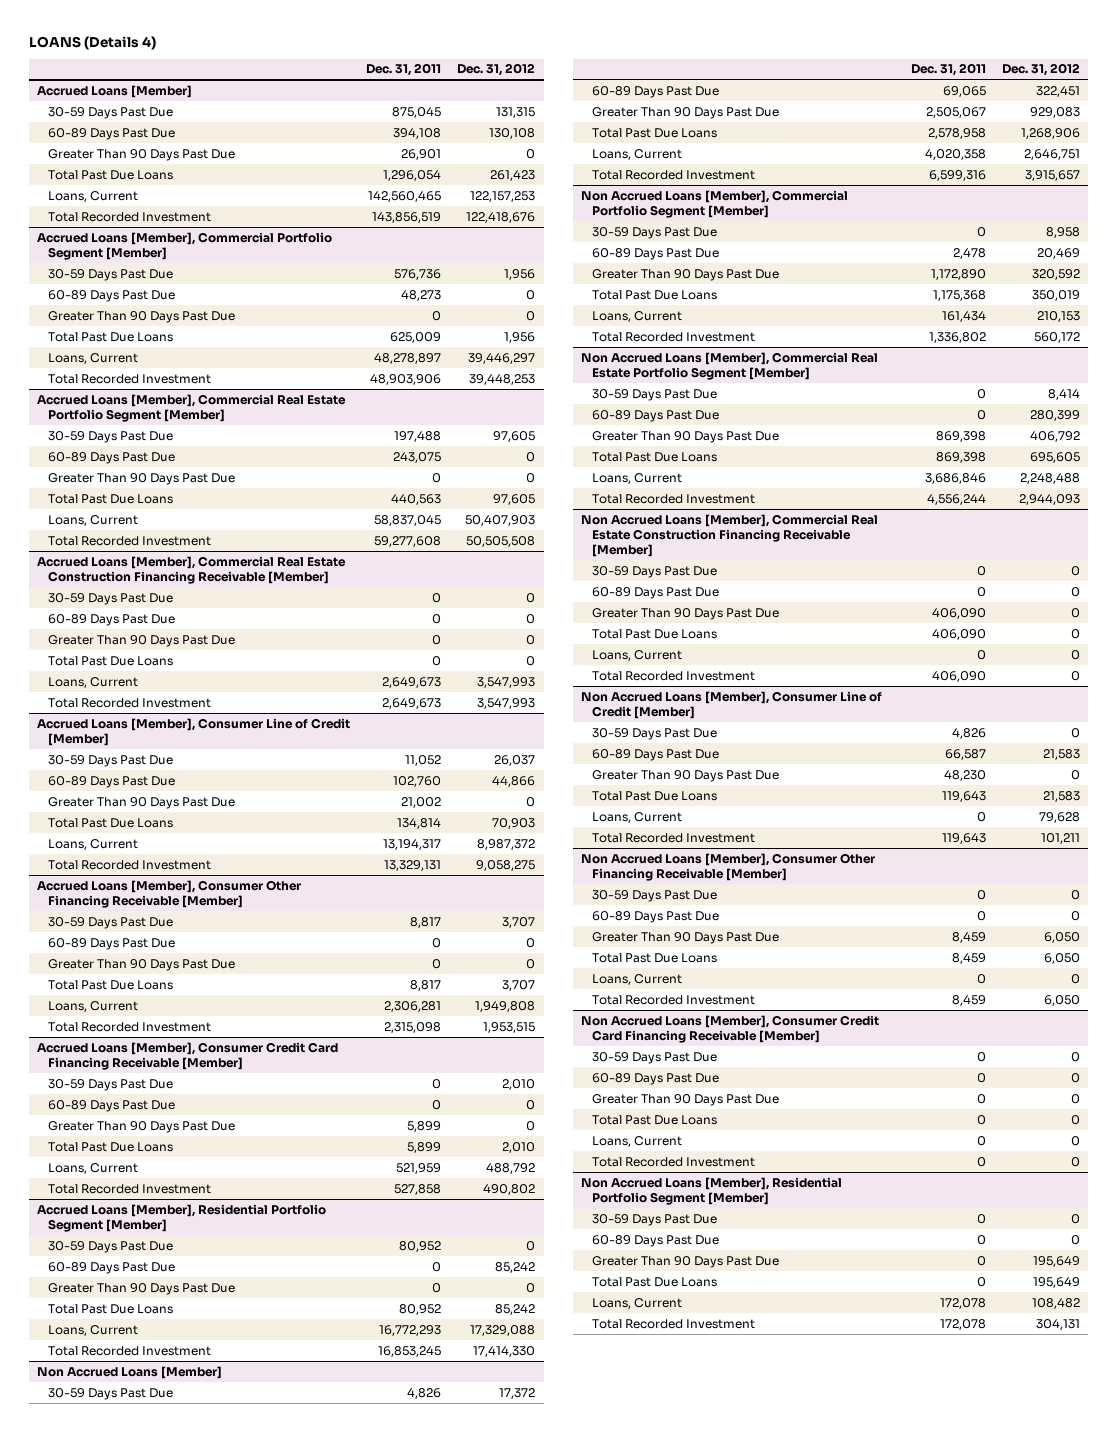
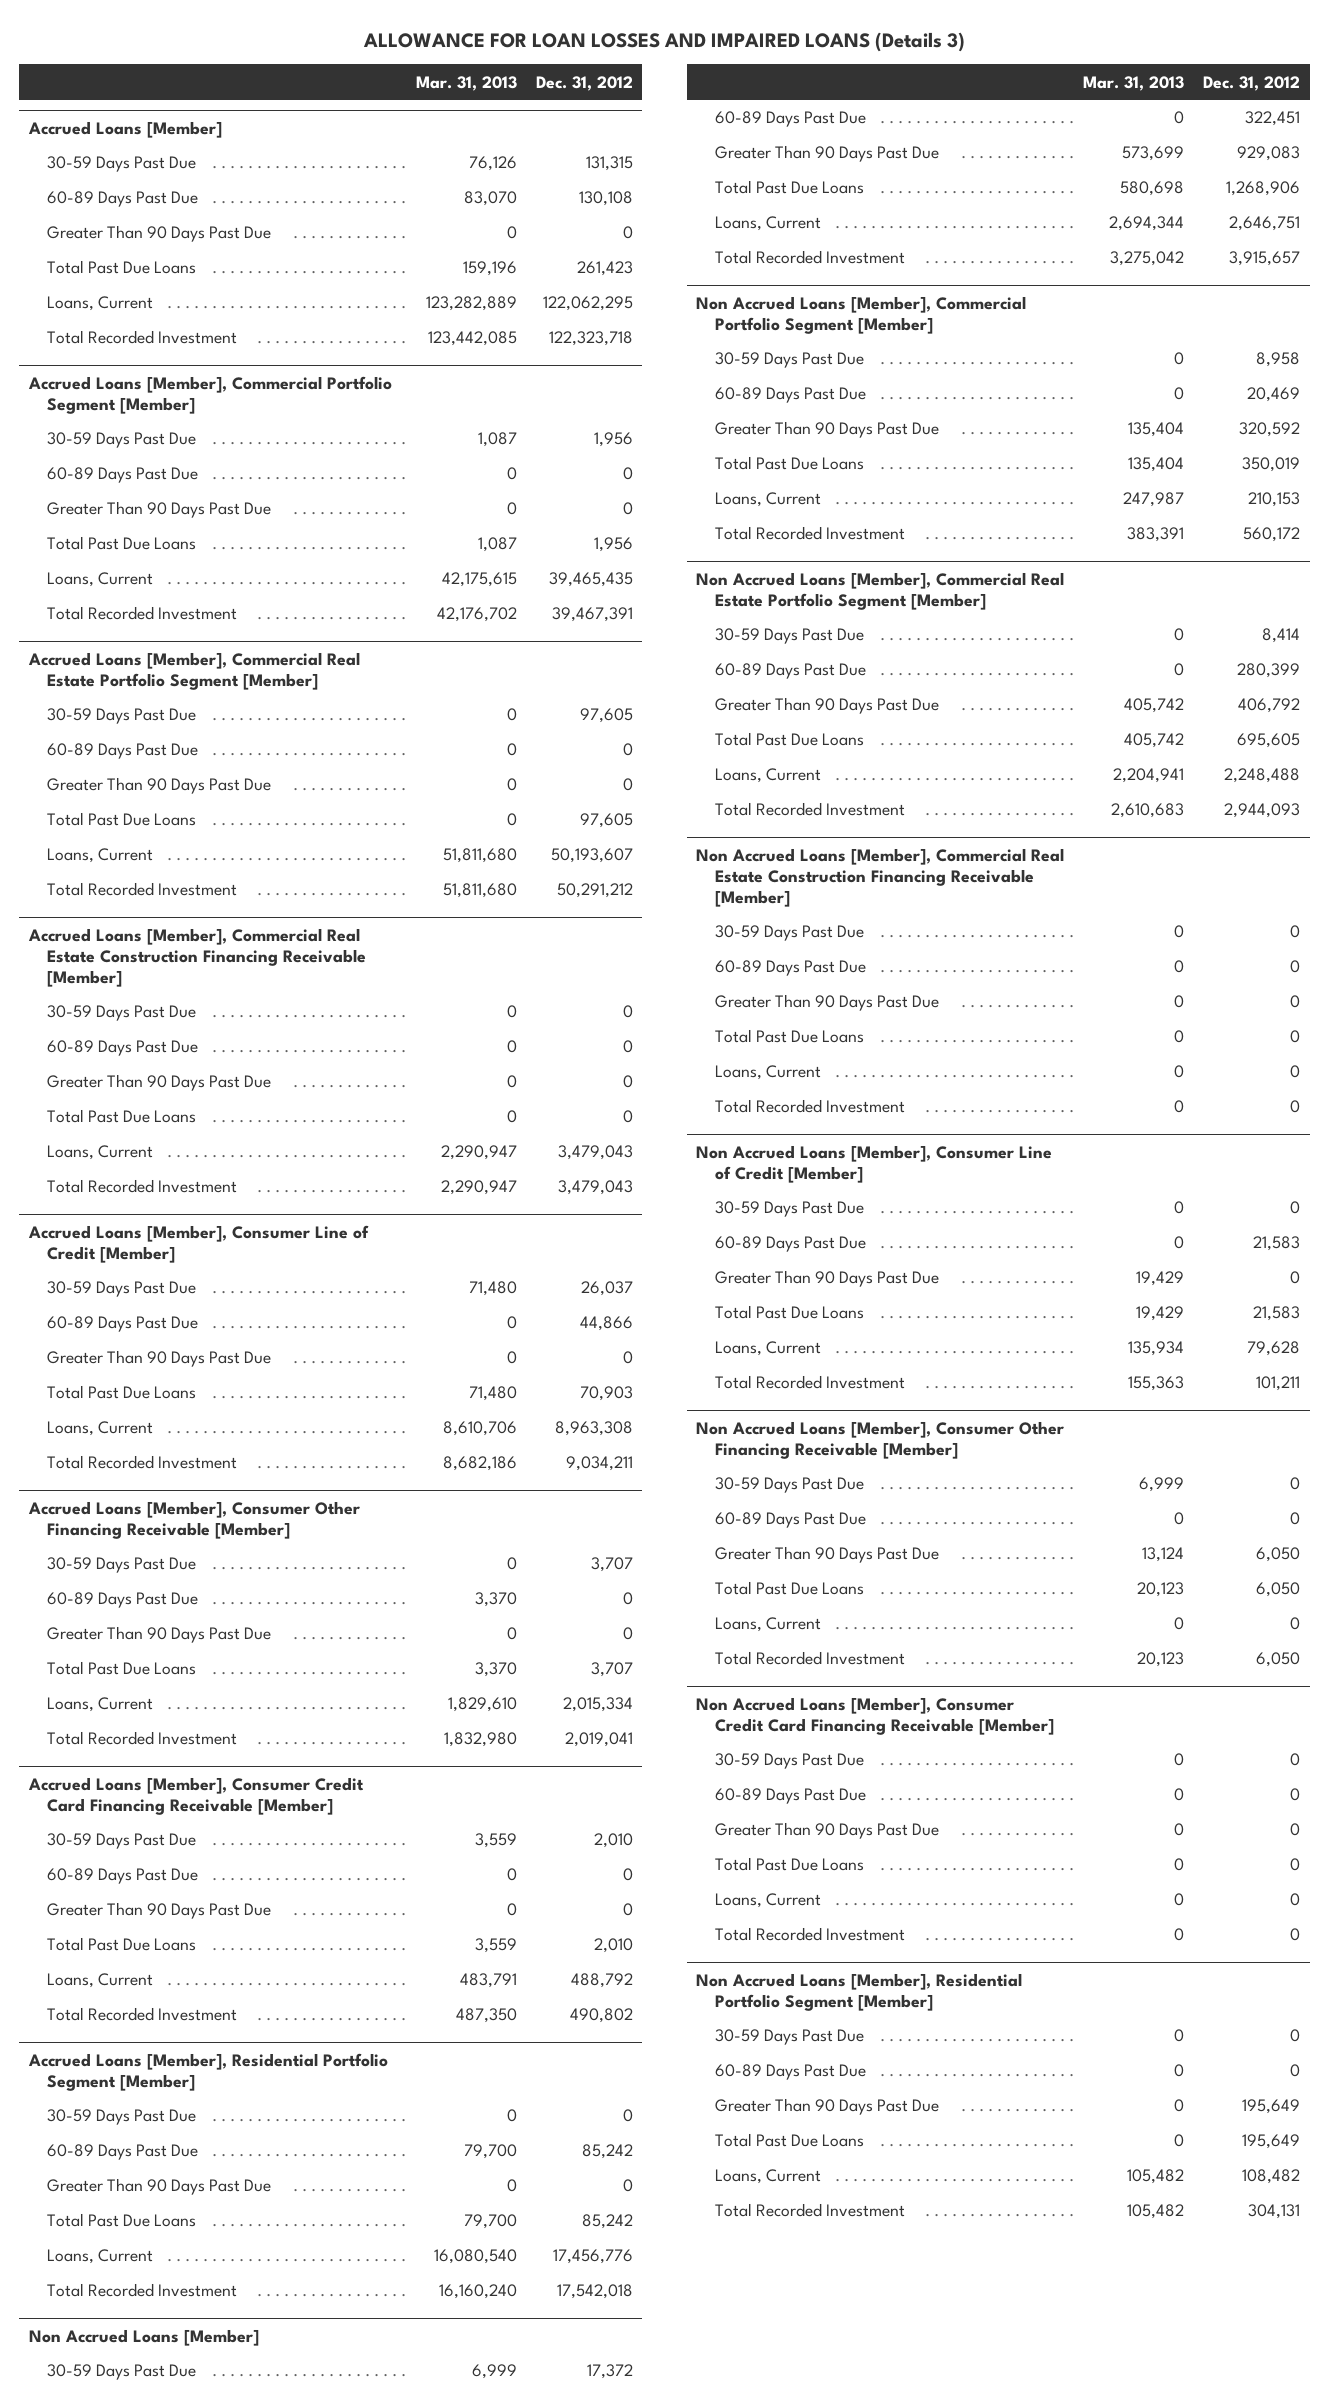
[28,36,156,51] LOANS (Details 4) -> [362,31,965,52] ALLOWANCE FOR LOAN LOSSES AND IMPAIRED LOANS (Details 3)
[366,63,442,77] Dec. 31, 2011 -> none
none -> [415,75,517,91] Mar. 31, 2013
[470,190,536,202] 122,157,253 -> [542,296,633,312] 122,062,295
[466,211,536,223] 122,418,676 -> [548,331,633,347] 122,323,718
[468,352,536,364] 39,446,297 -> [548,572,633,588] 39,465,435
[469,373,536,385] 39,448,253 -> [551,607,633,623] 39,467,391
[465,514,536,526] 50,407,903 -> [550,848,633,864] 50,193,607
[466,535,536,547] 50,505,508 -> [556,883,633,899] 50,291,212
[477,676,536,688] 3,547,993 -> [557,1145,633,1161] 3,479,043
[477,697,536,709] 3,547,993 -> [557,1180,633,1196] 3,479,043
[477,838,536,850] 8,987,372 -> [554,1421,633,1437] 8,963,308
[476,859,536,871] 9,058,275 -> [565,1456,633,1472] 9,034,211
[475,1000,536,1012] 1,949,808 -> [562,1697,633,1713] 2,015,334
[483,1021,536,1033] 1,953,515 -> [564,1732,633,1748] 2,019,041
[470,1324,536,1336] 17,329,088 -> [552,2249,633,2265] 17,456,776
[473,1345,536,1357] 17,414,330 -> [556,2284,633,2300] 17,542,018

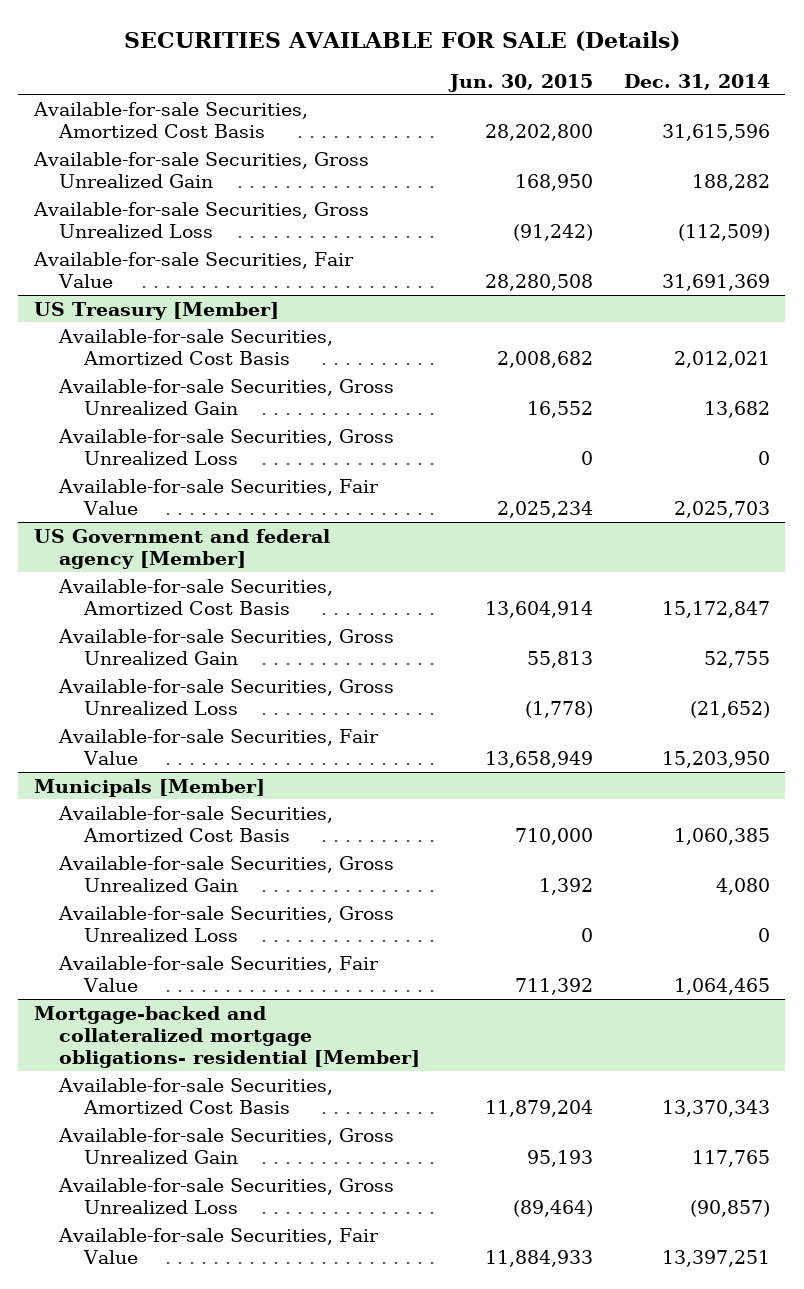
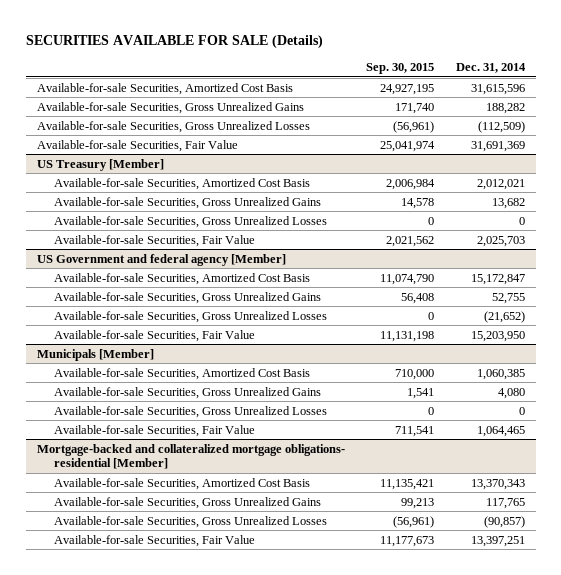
[448,73,594,92] Jun. 30, 2015 -> none
none -> [366,63,435,75] Sep. 30, 2015
[32,151,369,188] Available-for-sale Securities, Gross Unrealized Gain -> [36,101,304,114] Available-for-sale Securities, Gross Unrealized Gains
[32,201,369,238] Available-for-sale Securities, Gross Unrealized Loss -> [36,120,310,133] Available-for-sale Securities, Gross Unrealized Losses
[57,378,394,415] Available-for-sale Securities, Gross Unrealized Gain -> [53,196,321,209] Available-for-sale Securities, Gross Unrealized Gains
[57,428,394,465] Available-for-sale Securities, Gross Unrealized Loss -> [53,215,327,228] Available-for-sale Securities, Gross Unrealized Losses
[57,628,394,665] Available-for-sale Securities, Gross Unrealized Gain -> [53,291,321,304] Available-for-sale Securities, Gross Unrealized Gains
[57,678,394,715] Available-for-sale Securities, Gross Unrealized Loss -> [53,310,327,323] Available-for-sale Securities, Gross Unrealized Losses
[57,855,394,892] Available-for-sale Securities, Gross Unrealized Gain -> [53,386,321,399] Available-for-sale Securities, Gross Unrealized Gains
[57,905,394,942] Available-for-sale Securities, Gross Unrealized Loss -> [53,405,327,418] Available-for-sale Securities, Gross Unrealized Losses
[57,1127,394,1164] Available-for-sale Securities, Gross Unrealized Gain -> [53,496,321,509] Available-for-sale Securities, Gross Unrealized Gains
[57,1177,394,1214] Available-for-sale Securities, Gross Unrealized Loss -> [53,515,327,528] Available-for-sale Securities, Gross Unrealized Losses

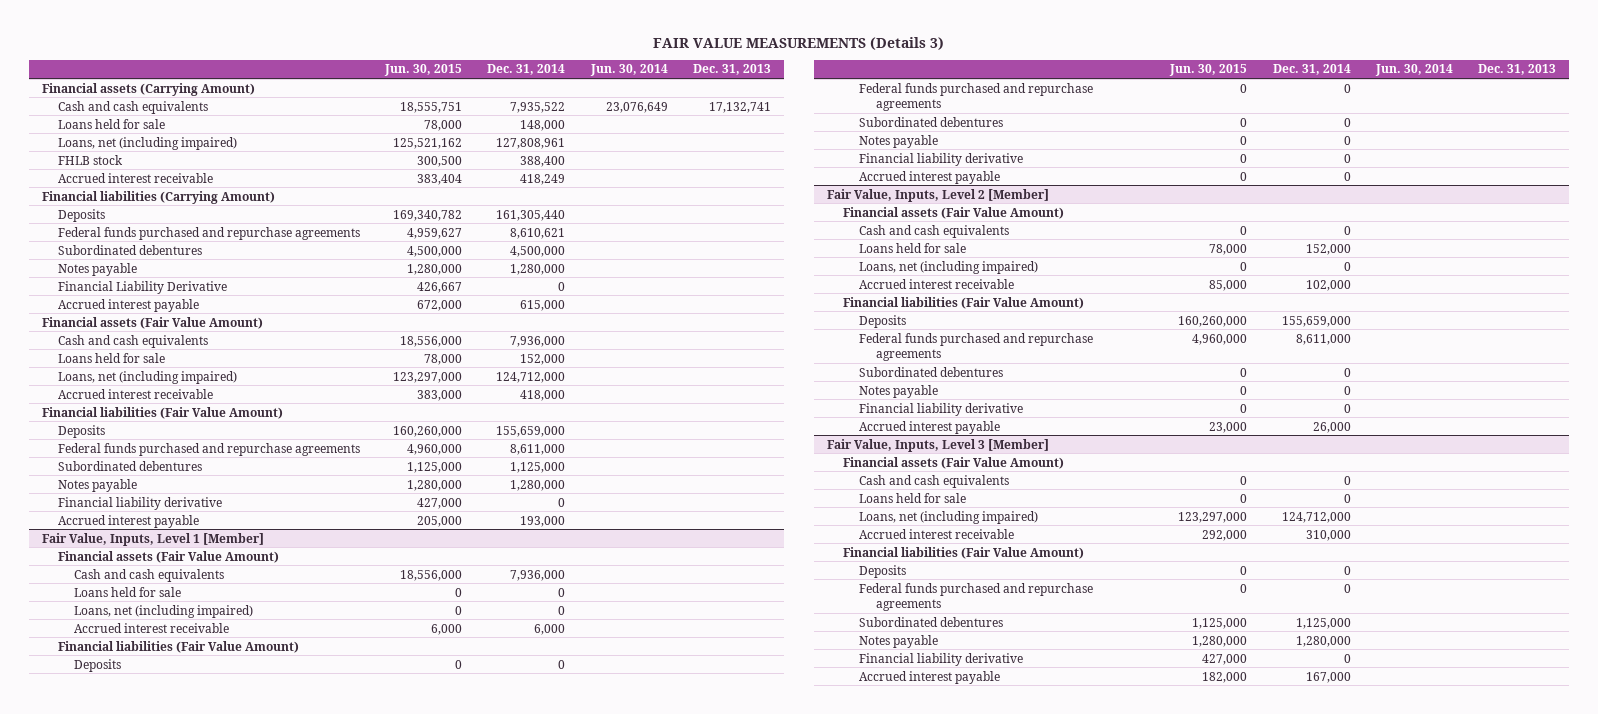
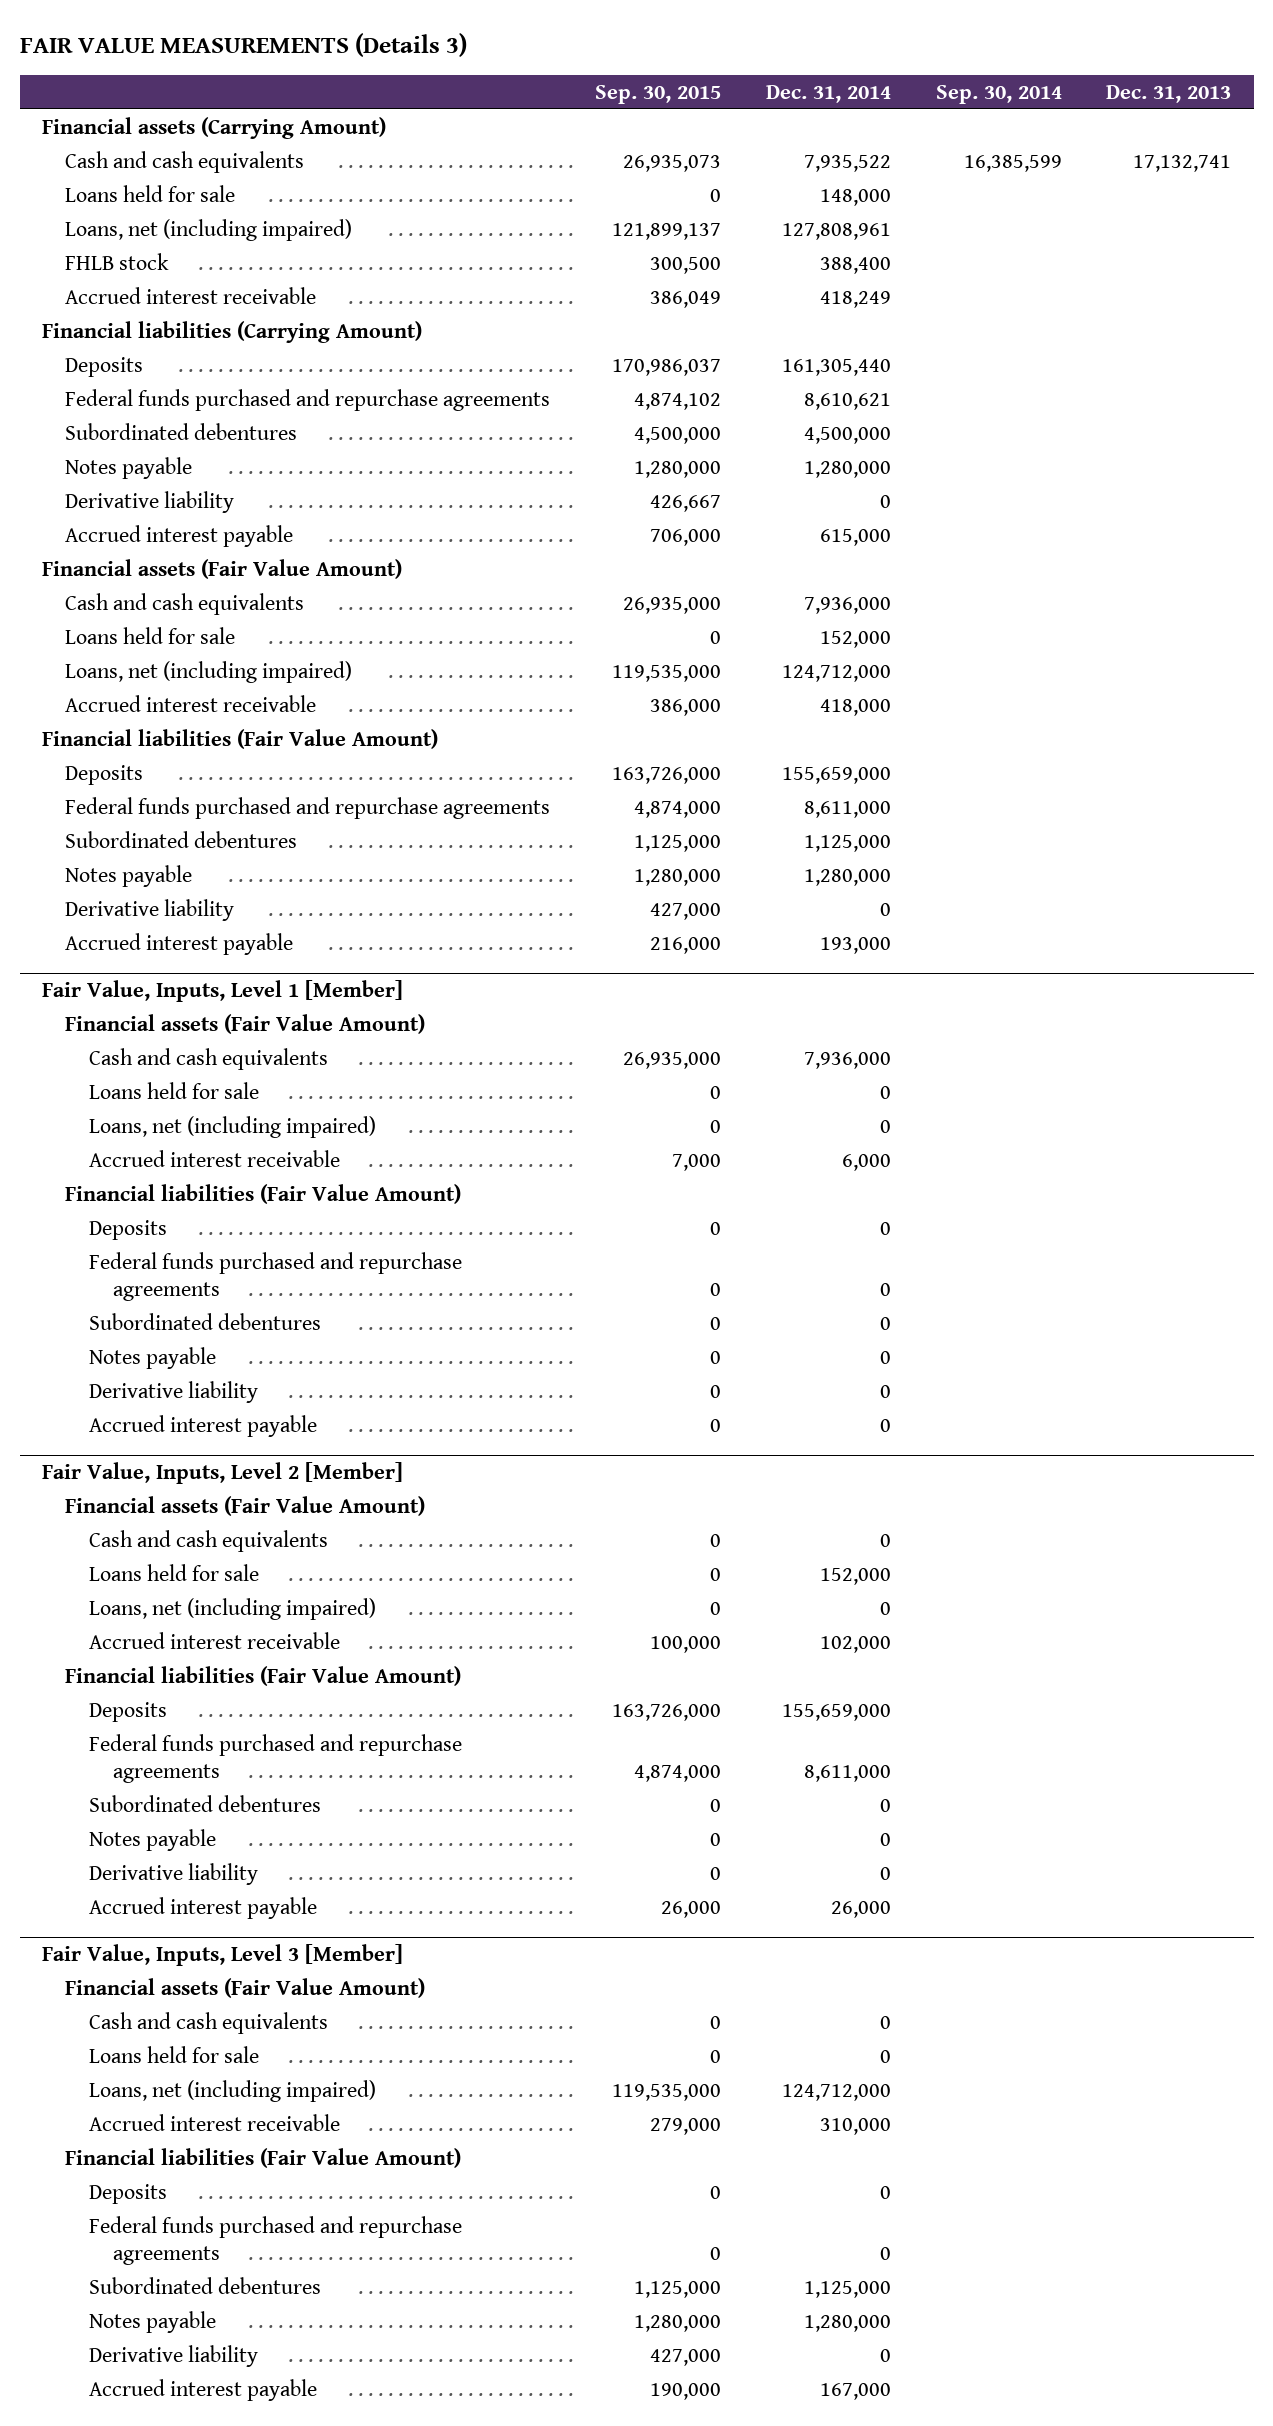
[384,64,463,77] Jun. 30, 2015 -> none
[589,64,668,77] Jun. 30, 2014 -> none
none -> [595,84,722,104] Sep. 30, 2015
none -> [935,84,1062,104] Sep. 30, 2014
[57,280,227,294] Financial Liability Derivative -> [65,490,235,513] Derivative liability
[57,496,222,510] Financial liability derivative -> [65,898,235,921] Derivative liability
[859,152,1024,166] Financial liability derivative -> [89,1380,259,1403] Derivative liability
[859,402,1024,416] Financial liability derivative -> [89,1862,259,1885] Derivative liability
[859,652,1024,666] Financial liability derivative -> [89,2344,259,2367] Derivative liability

